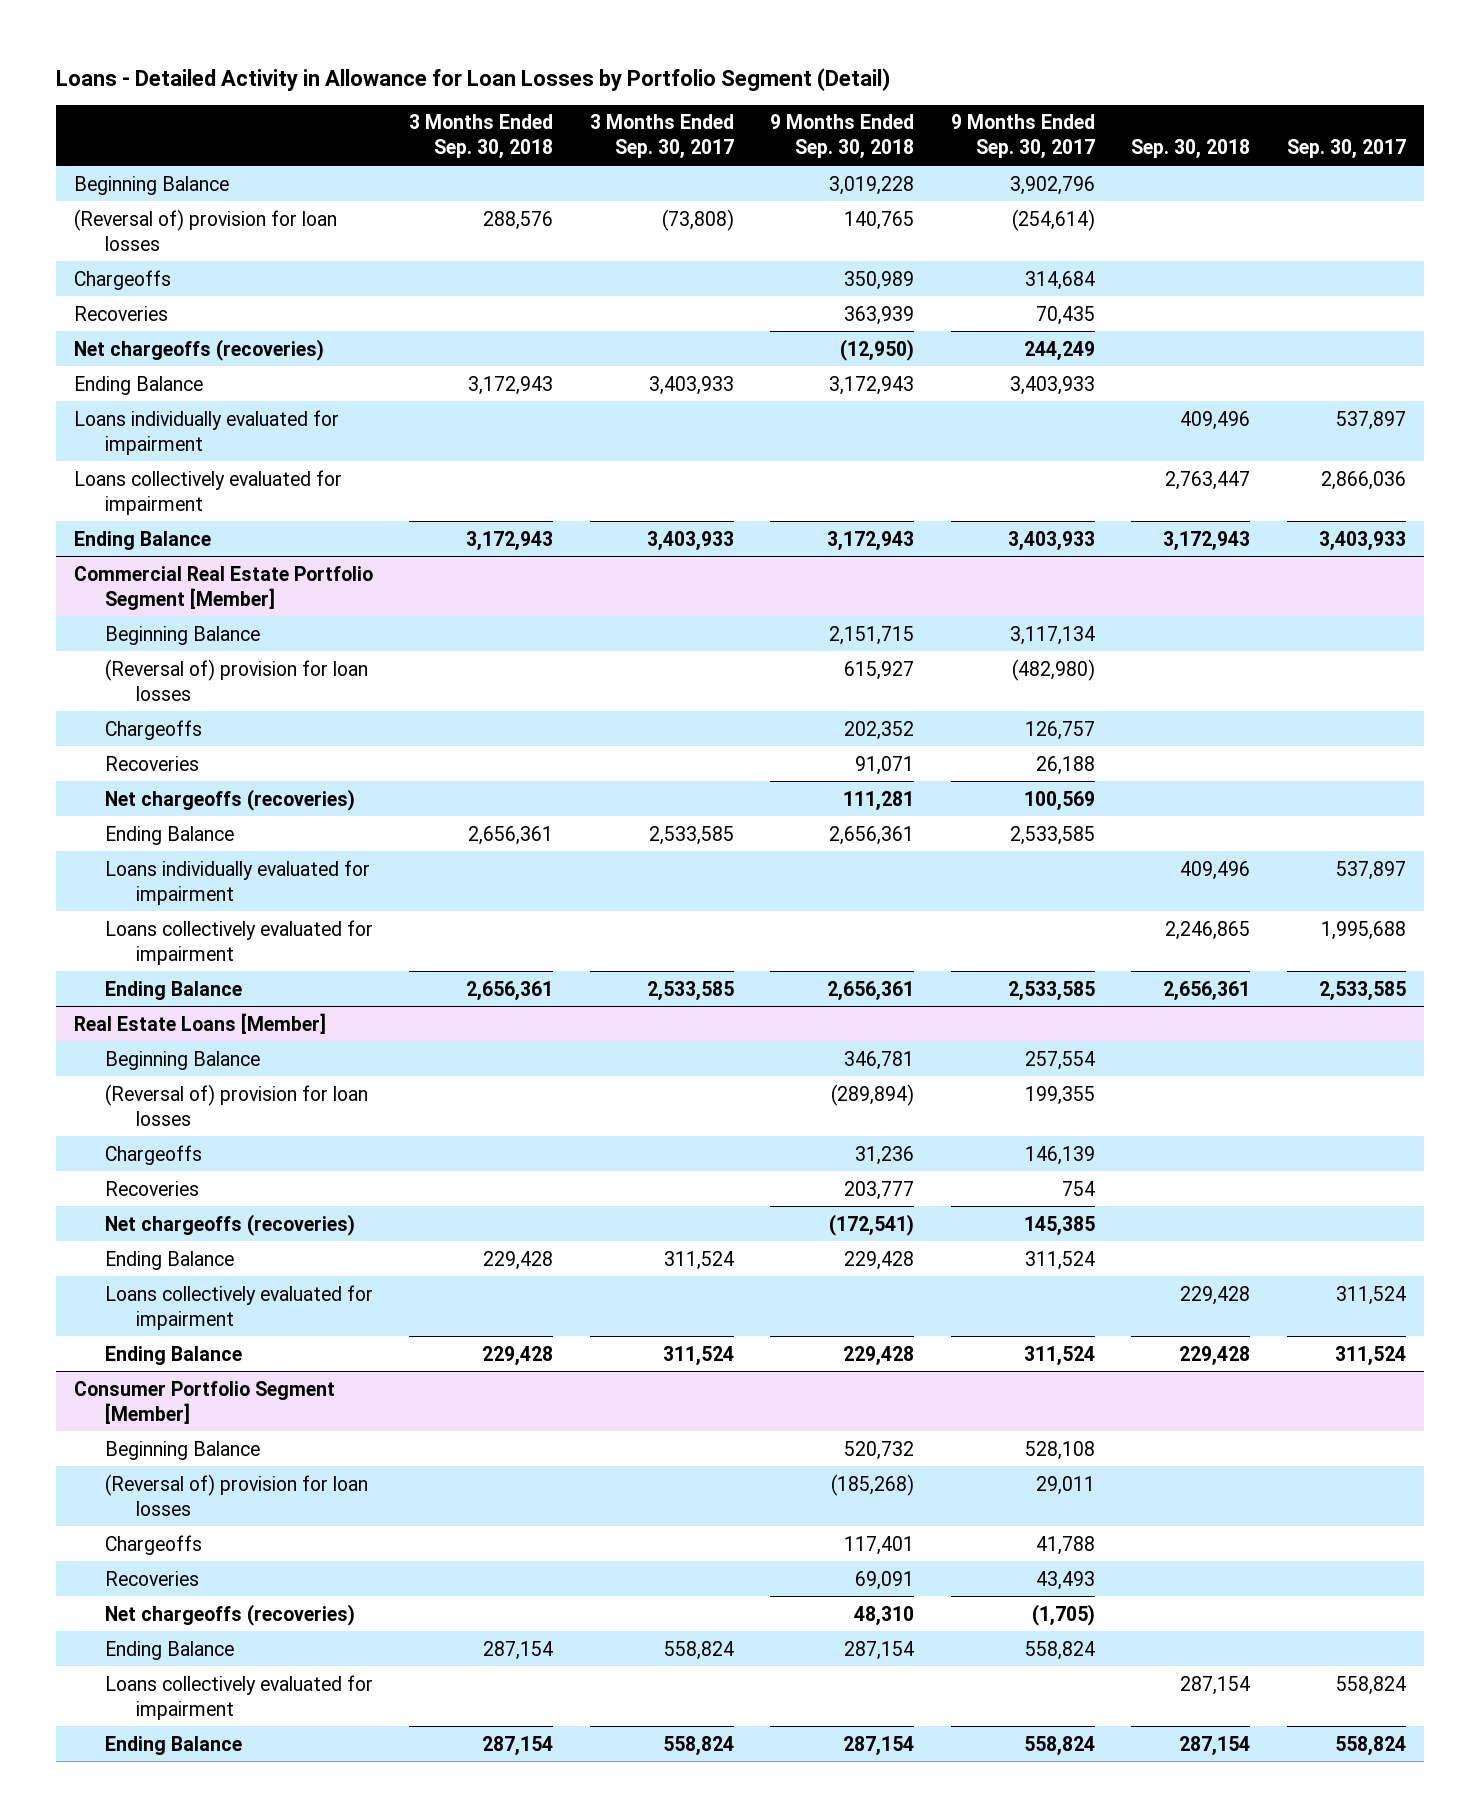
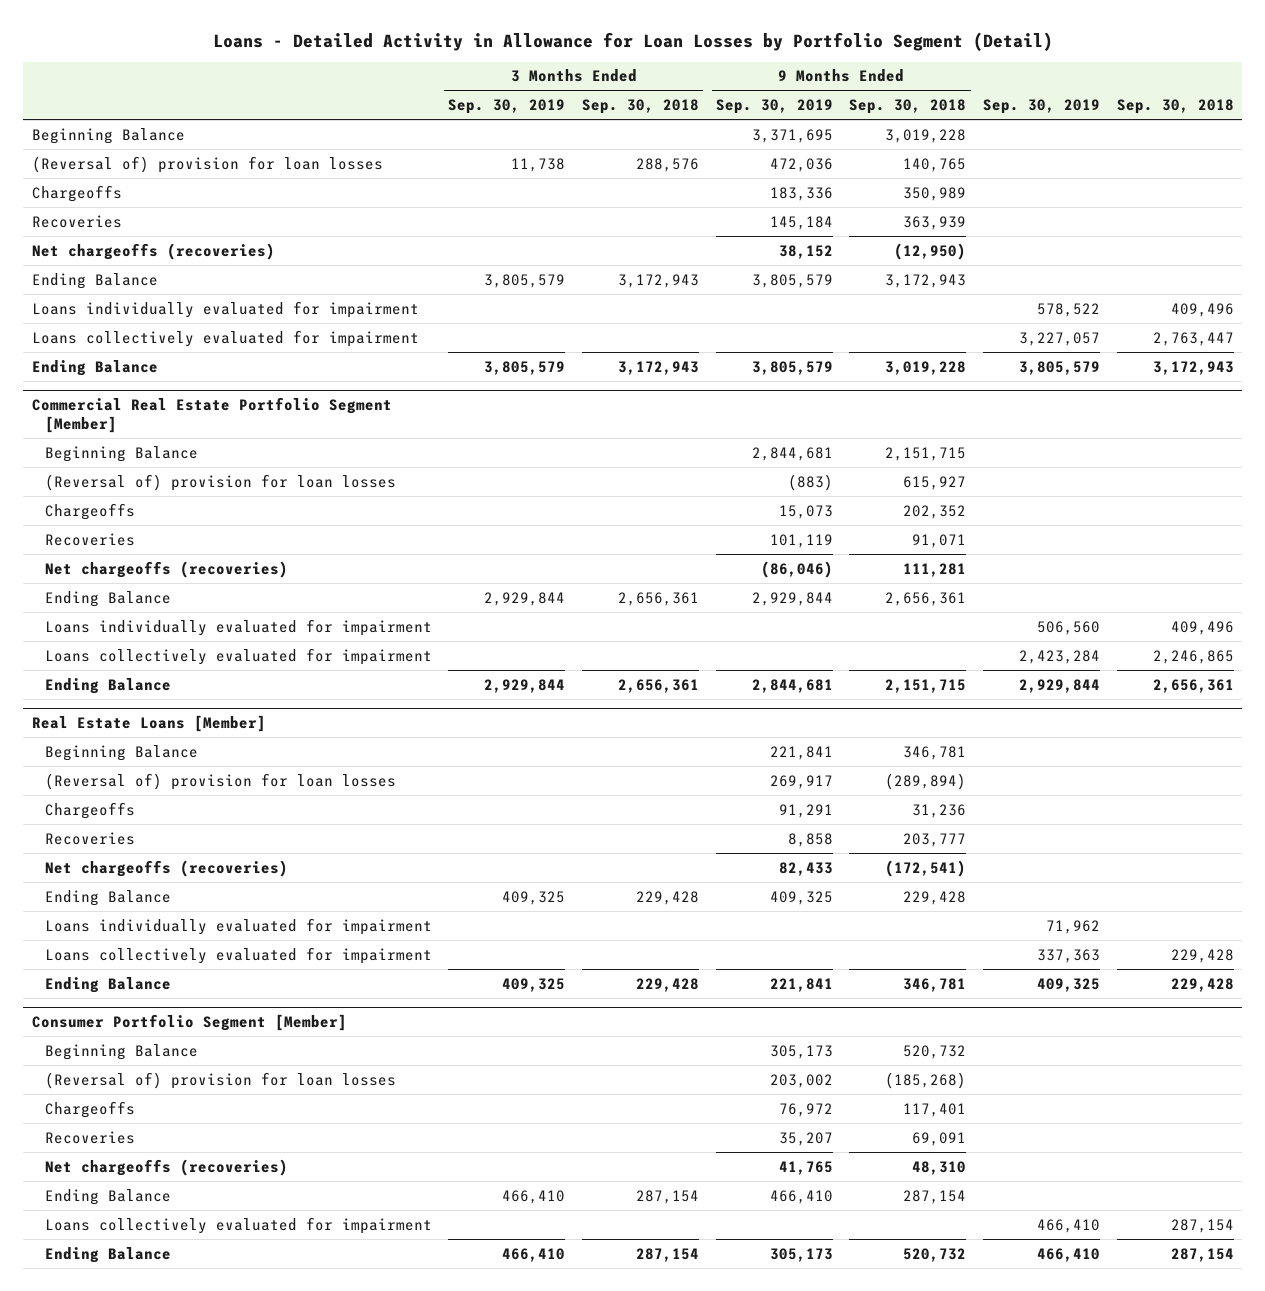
[589,114,734,160] 3 Months Ended Sep. 30, 2017 -> none
[950,114,1095,160] 9 Months Ended Sep. 30, 2017 -> none
[1286,139,1406,160] Sep. 30, 2017 -> none
none -> [448,99,566,115] Sep. 30, 2019
none -> [715,99,833,115] Sep. 30, 2019
none -> [982,99,1100,115] Sep. 30, 2019
[827,530,915,551] 3,172,943 -> [885,360,967,375] 3,019,228
[827,980,915,1001] 2,656,361 -> [885,678,967,693] 2,151,715
none -> [44,917,432,935] Loans individually evaluated for impairment
[843,1345,915,1366] 229,428 -> [903,977,967,992] 346,781
[843,1735,915,1756] 287,154 -> [903,1247,967,1262] 520,732

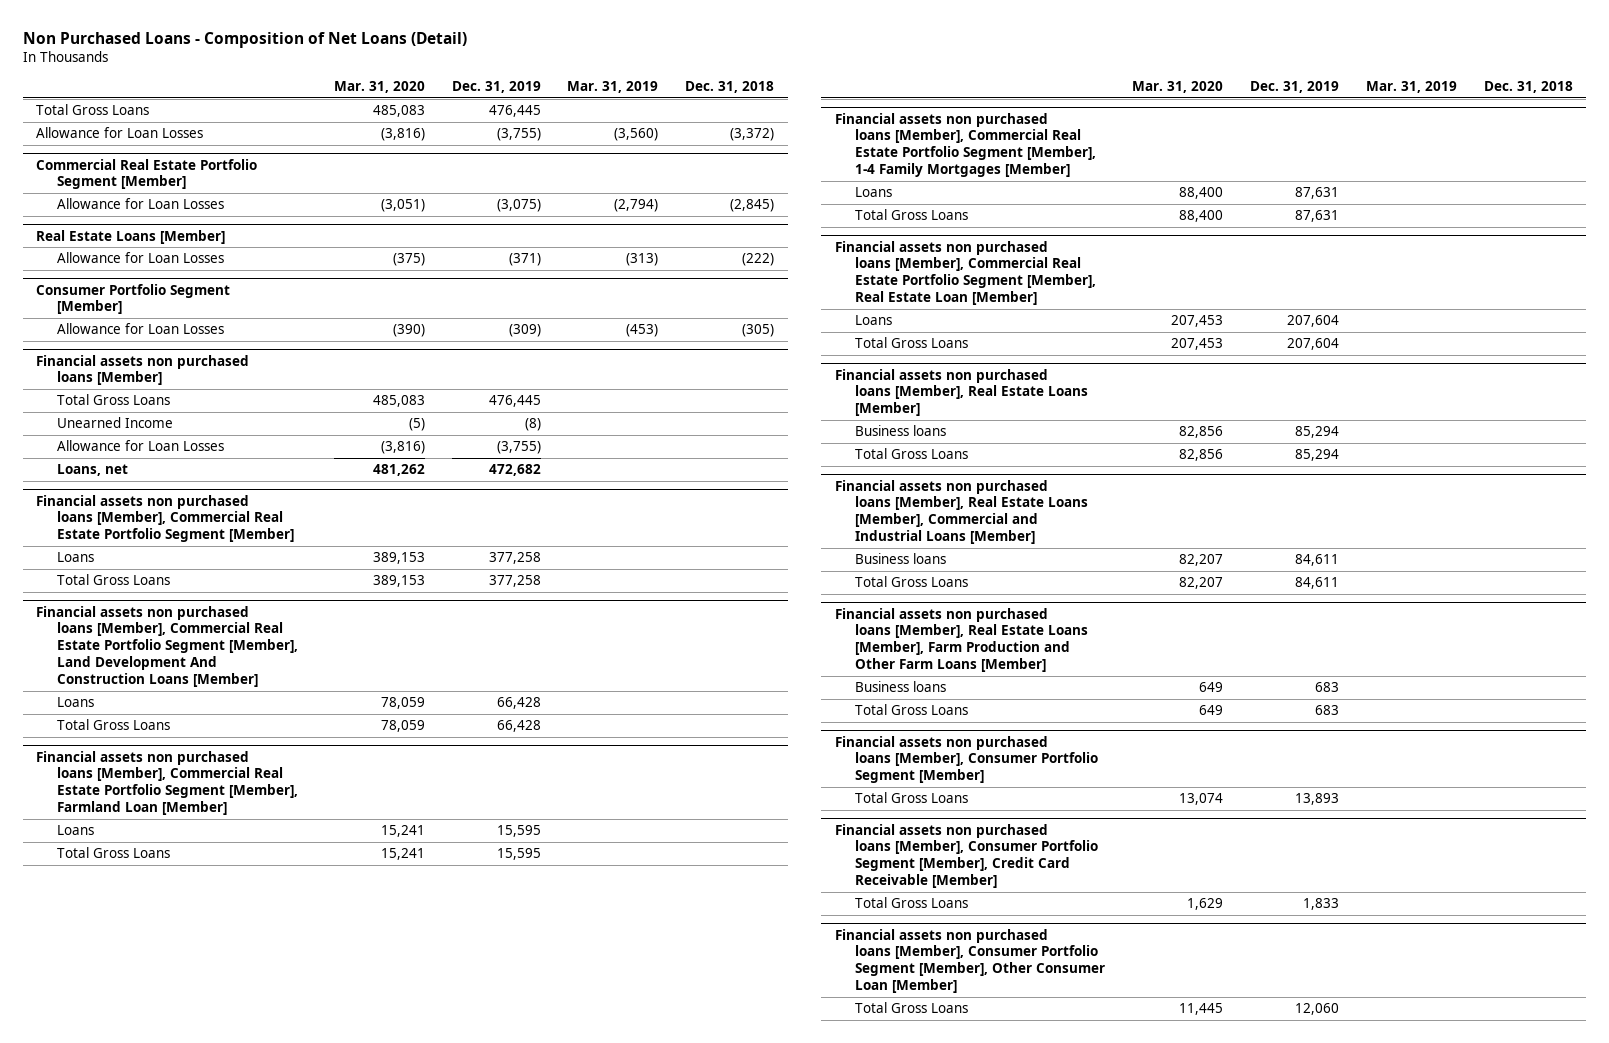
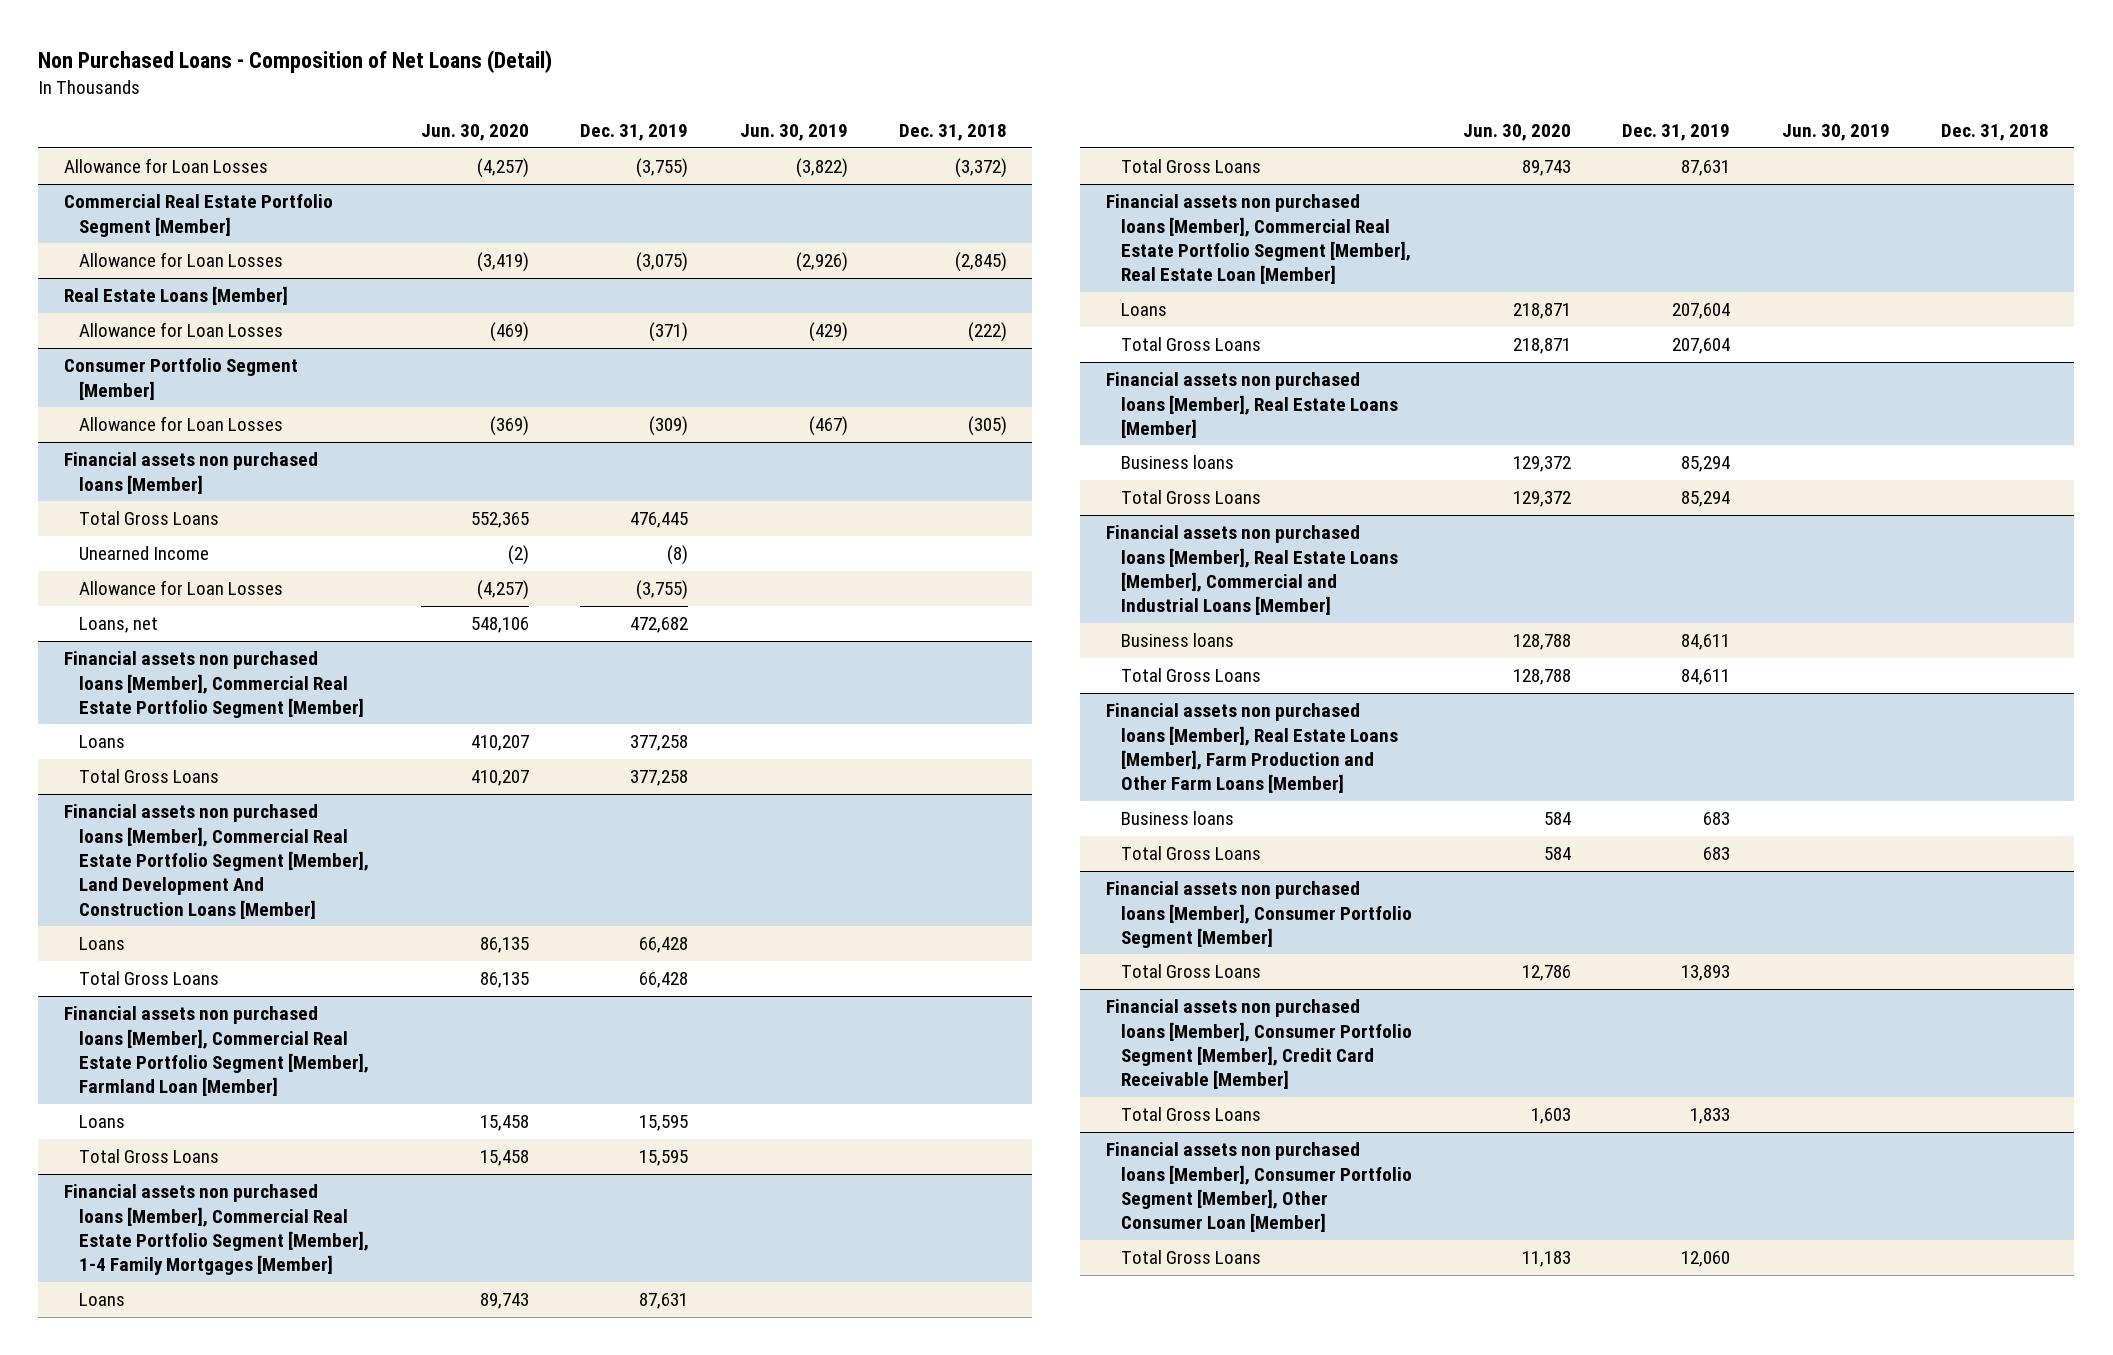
[333,81,425,94] Mar. 31, 2020 -> none
[567,81,659,94] Mar. 31, 2019 -> none
none -> [421,124,530,142] Jun. 30, 2020
none -> [739,124,848,142] Jun. 30, 2019
[36,104,150,116] Total Gross Loans -> none

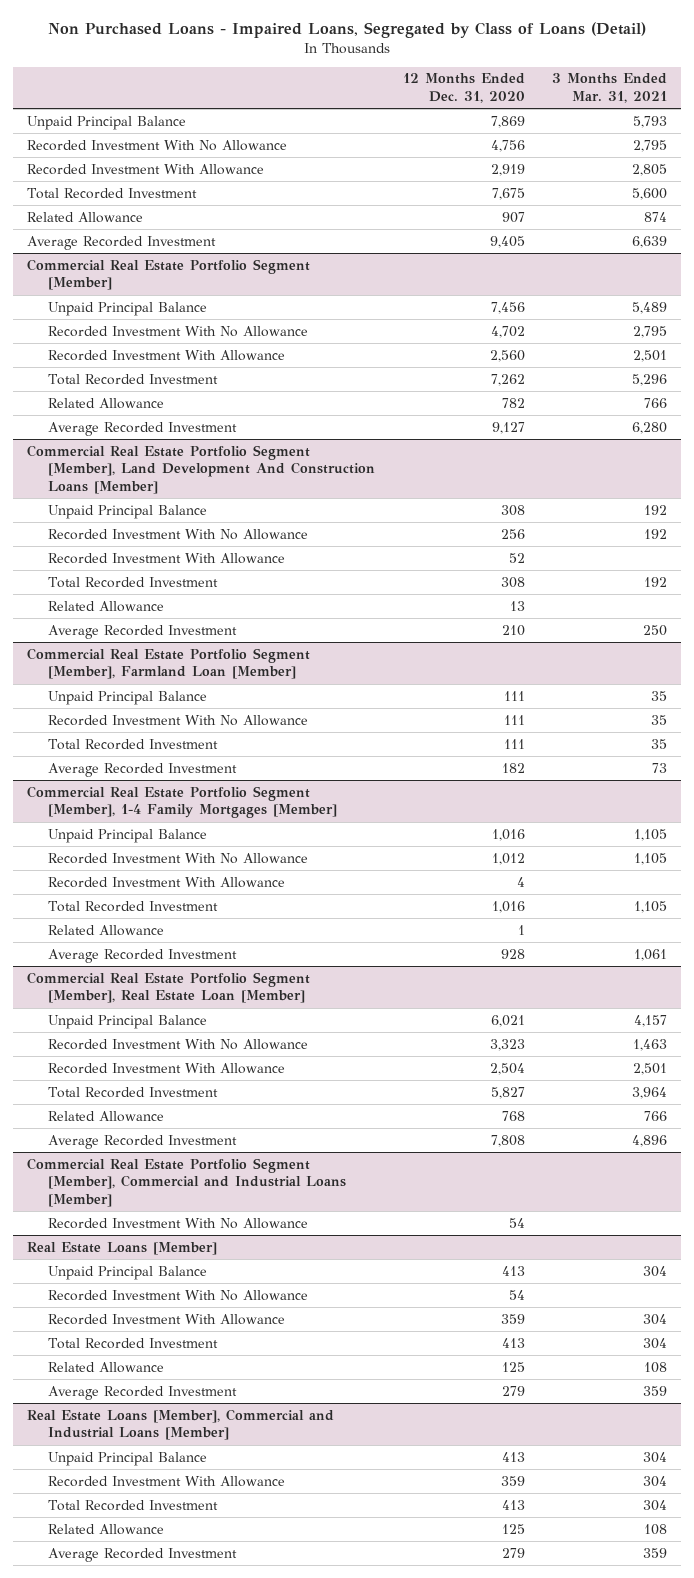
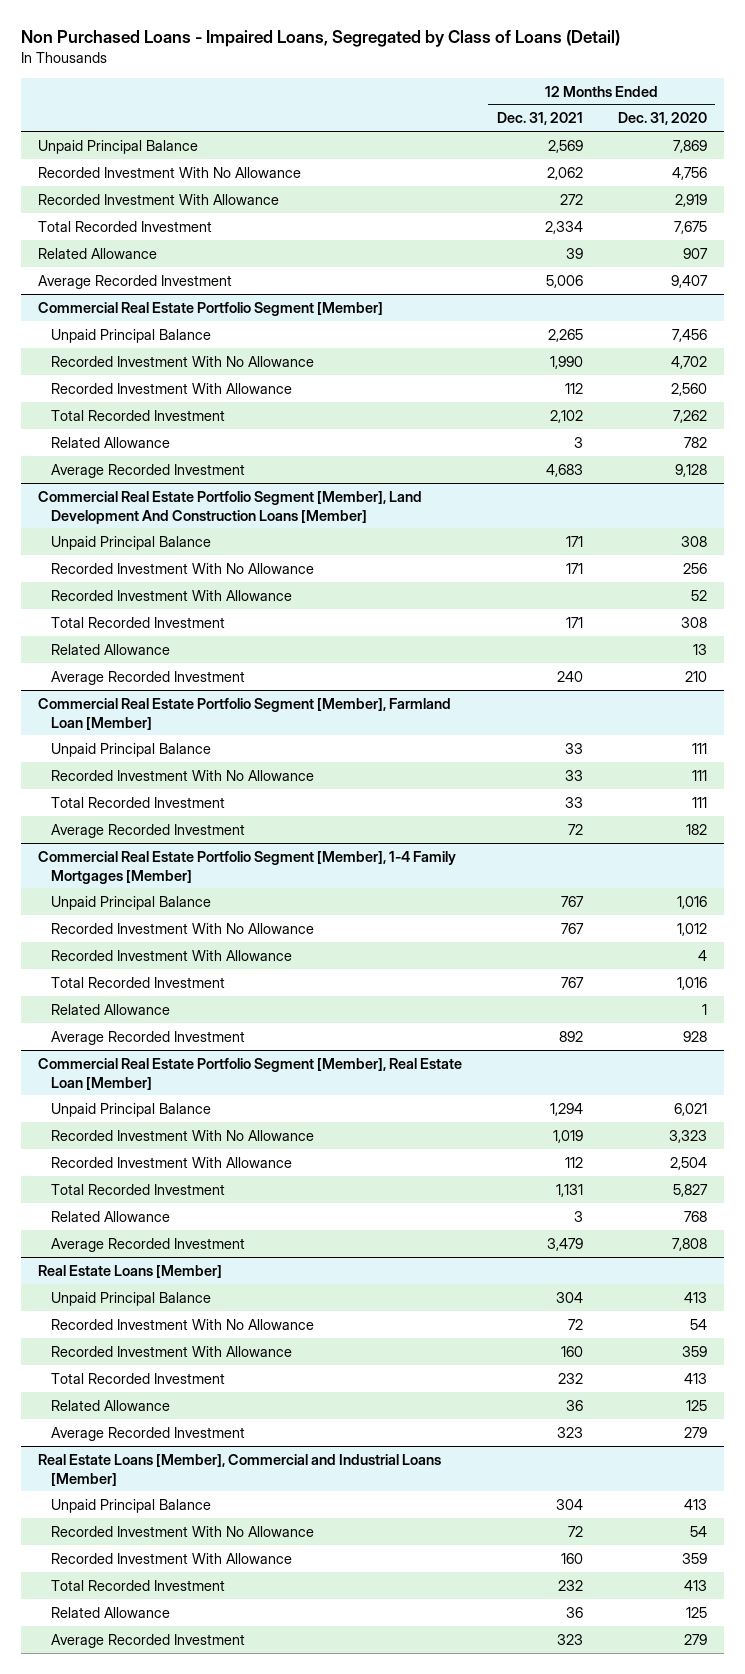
[552,73,668,104] 3 Months Ended Mar. 31, 2021 -> none
none -> [496,112,583,126] Dec. 31, 2021
[489,235,525,248] 9,405 -> [670,274,708,288] 9,407
[491,421,525,434] 9,127 -> [674,463,707,477] 9,128
[26,1157,347,1208] Commercial Real Estate Portfolio Segment [Member], Commercial and Industrial Loans [Member] -> none
[48,1217,309,1229] Recorded Investment With No Allowance -> none
none -> [50,1525,314,1537] Recorded Investment With No Allowance

